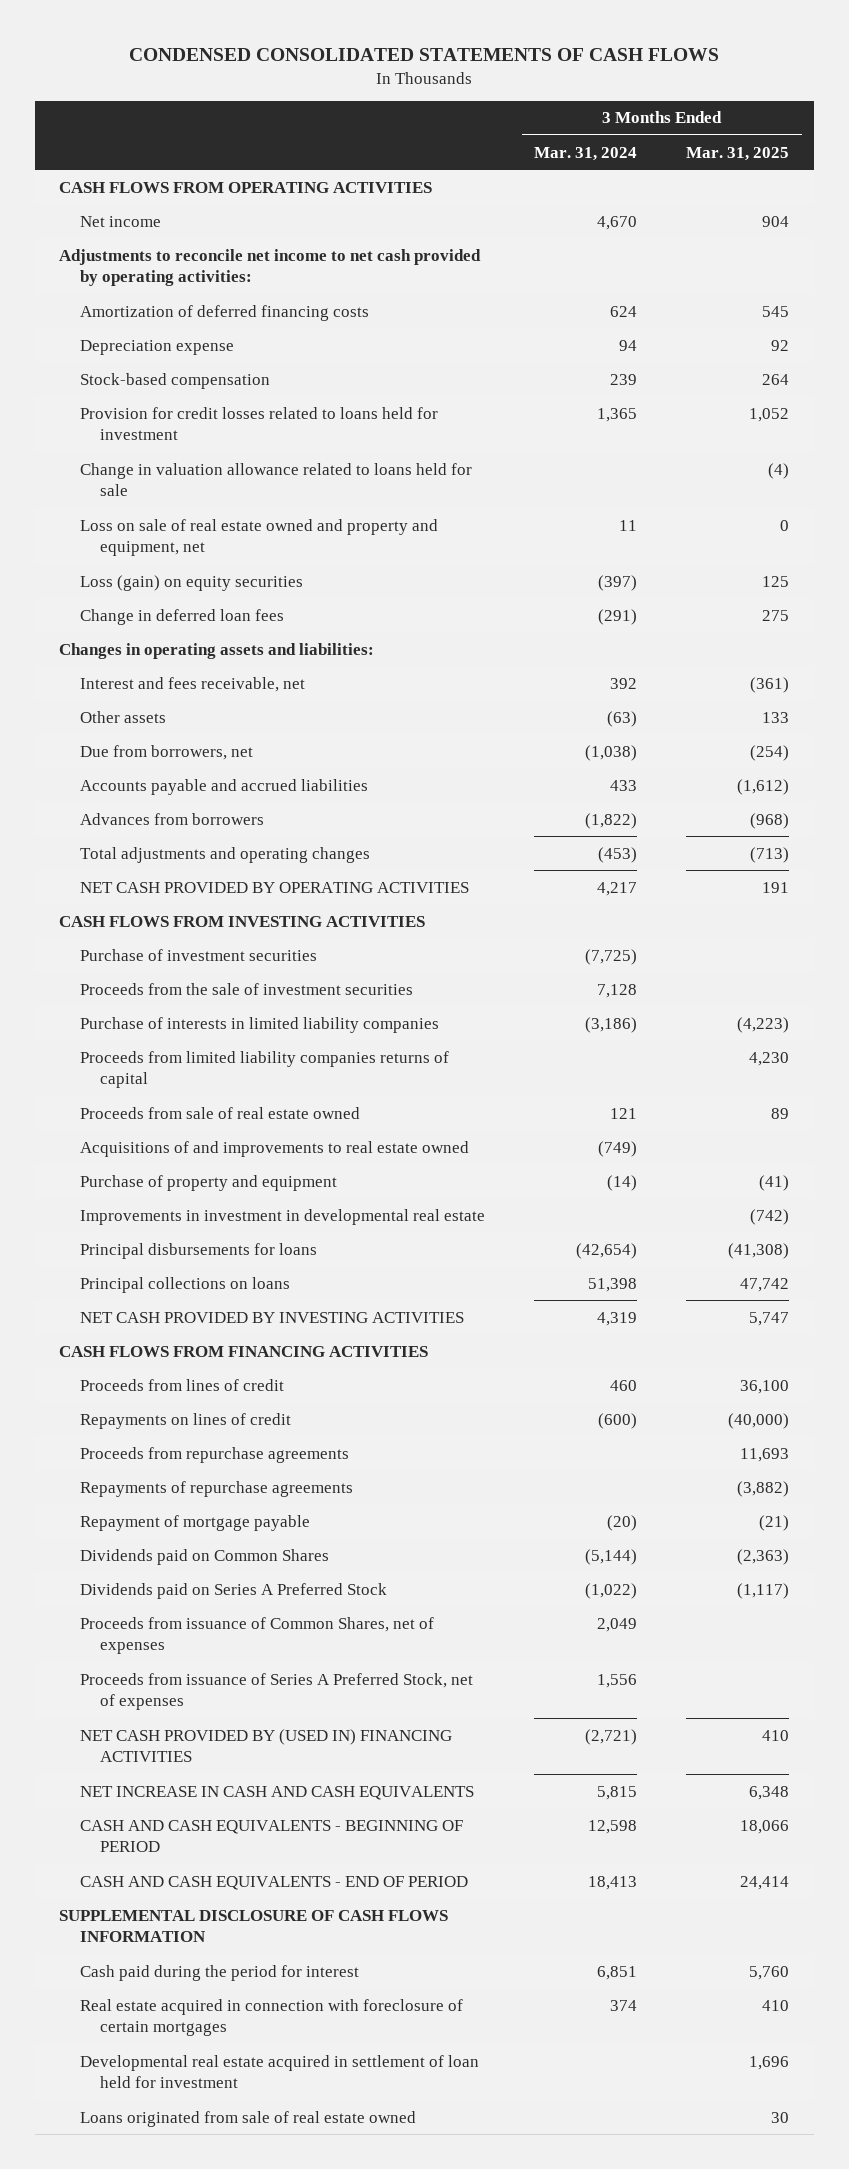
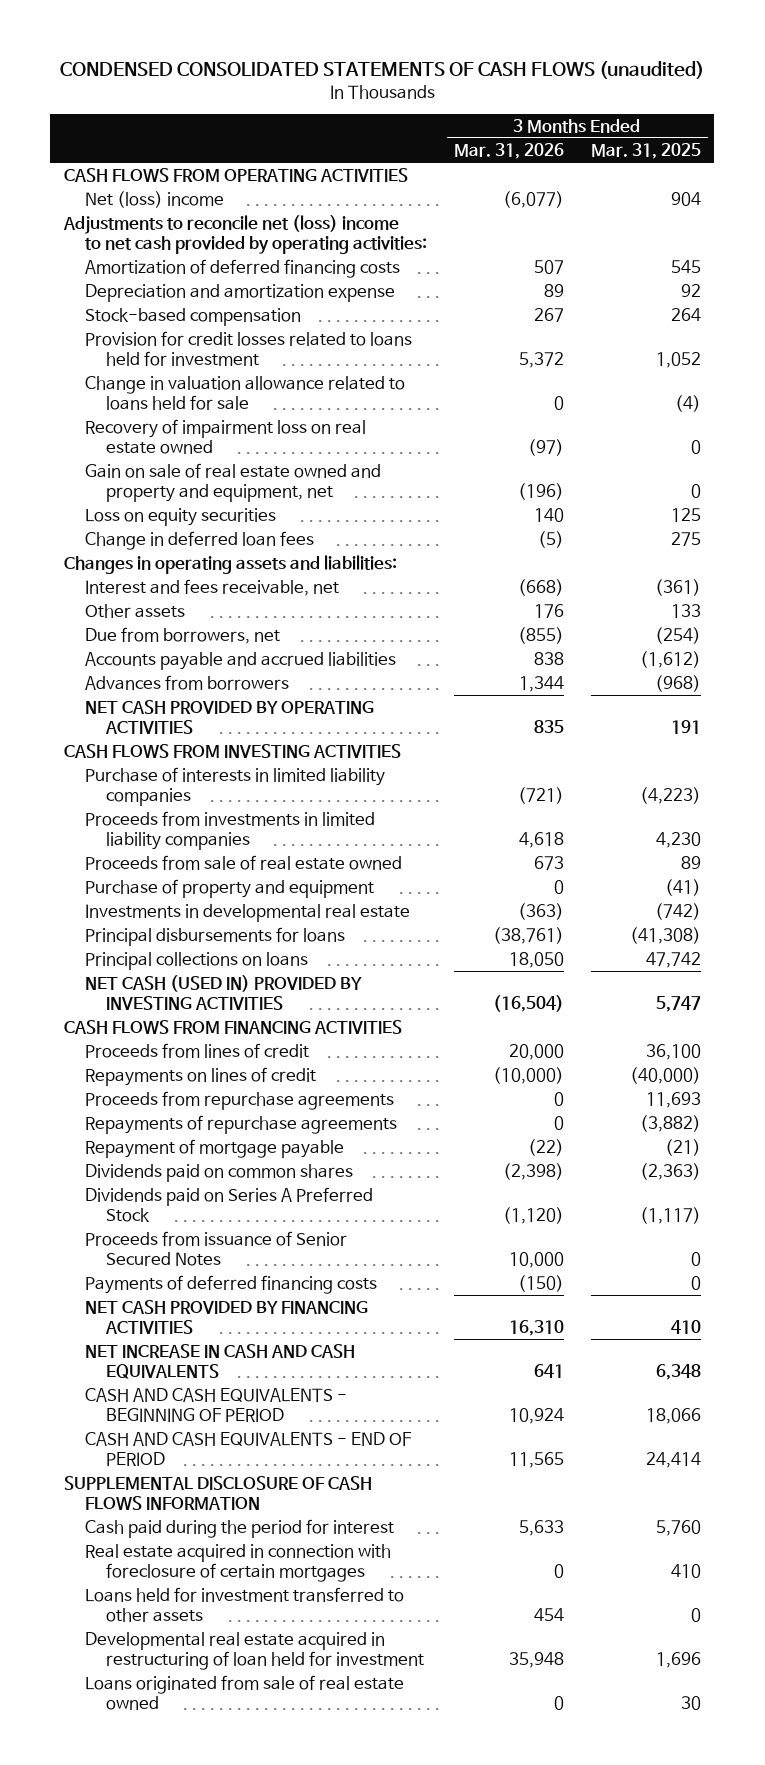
[129,47,720,61] CONDENSED CONSOLIDATED STATEMENTS OF CASH FLOWS -> [60,60,705,79] CONDENSED CONSOLIDATED STATEMENTS OF CASH FLOWS (unaudited)
[534,146,638,161] Mar. 31, 2024 -> none
none -> [453,142,564,159] Mar. 31, 2026
[79,215,161,227] Net income -> [85,190,225,208] Net (loss) income
[59,248,482,287] Adjustments to reconcile net income to net cash provided by operating activities: -> [62,214,428,254] Adjustments to reconcile net (loss) income to net cash provided by operating activities:
[79,339,234,355] Depreciation expense -> [85,283,396,302] Depreciation and amortization expense
none -> [85,418,367,454] Recovery of impairment loss on real estate owned
[79,518,438,557] Loss on sale of real estate owned and property and equipment, net -> [85,462,382,502] Gain on sale of real estate owned and property and equipment, net
[79,574,303,591] Loss (gain) on equity securities -> [85,507,277,526] Loss on equity securities
[79,846,370,863] Total adjustments and operating changes -> none
[79,948,317,961] Purchase of investment securities -> none
[79,982,413,995] Proceeds from the sale of investment securities -> none
[79,1050,449,1089] Proceeds from limited liability companies returns of capital -> [85,810,376,850] Proceeds from investments in limited liability companies
[79,1140,469,1157] Acquisitions of and improvements to real estate owned -> none
[79,1208,485,1225] Improvements in investment in developmental real estate -> [85,903,411,922] Investments in developmental real estate
[79,1311,464,1323] NET CASH PROVIDED BY INVESTING ACTIVITIES -> [85,974,363,1010] NET CASH (USED IN) PROVIDED BY INVESTING ACTIVITIES
[79,1548,329,1565] Dividends paid on Common Shares -> [85,1163,354,1182] Dividends paid on common shares
[79,1616,434,1655] Proceeds from issuance of Common Shares, net of expenses -> none
[79,1672,473,1711] Proceeds from issuance of Series A Preferred Stock, net of expenses -> none
none -> [85,1230,348,1266] Proceeds from issuance of Senior Secured Notes
none -> [85,1274,378,1294] Payments of deferred financing costs
[79,1728,452,1763] NET CASH PROVIDED BY (USED IN) FINANCING ACTIVITIES -> [85,1299,369,1334] NET CASH PROVIDED BY FINANCING ACTIVITIES
none -> [85,1586,405,1622] Loans held for investment transferred to other assets
[79,2054,479,2089] Developmental real estate acquired in settlement of loan held for investment -> [85,1631,425,1670] Developmental real estate acquired in restructuring of loan held for investment

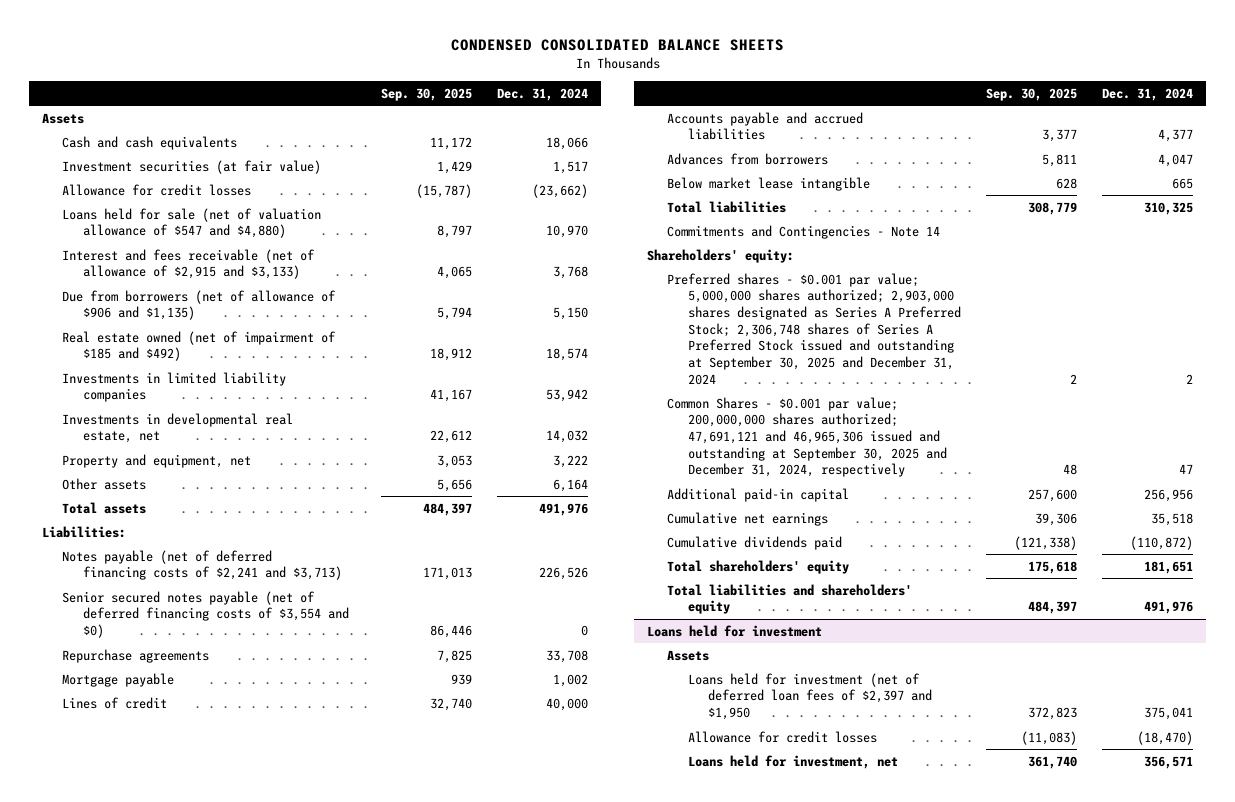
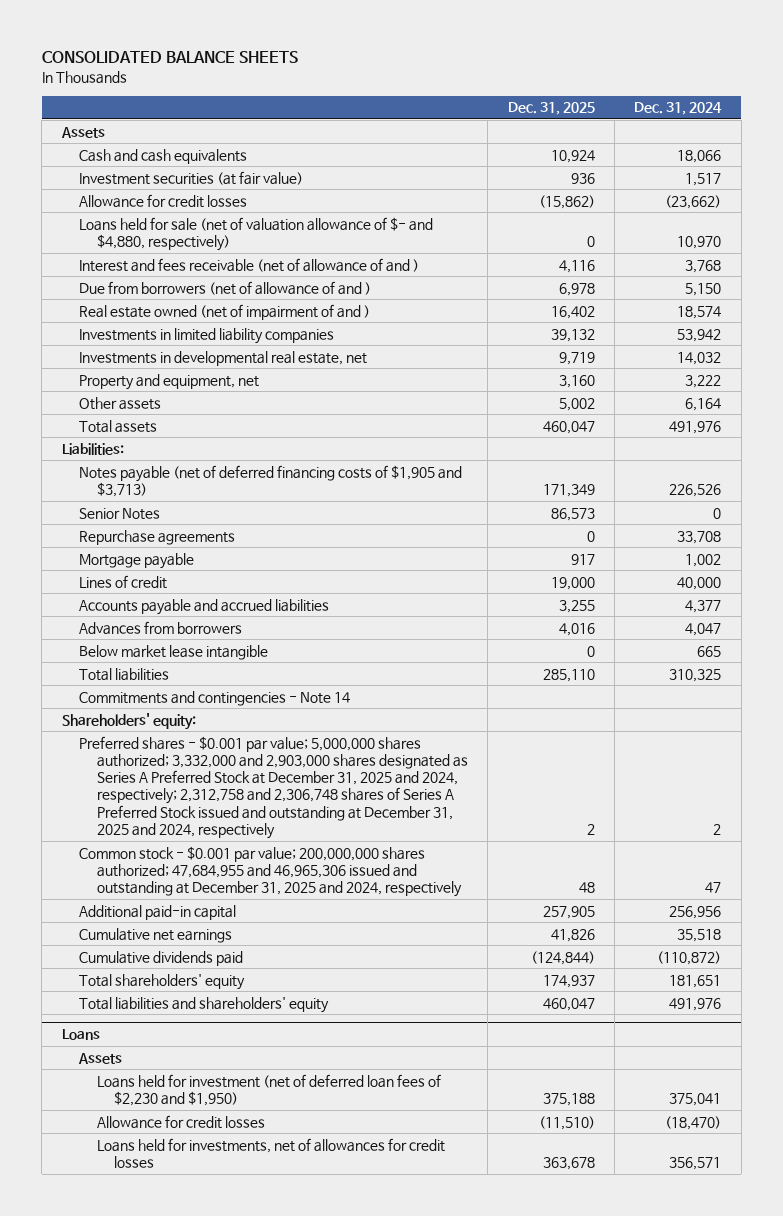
[450,38,784,51] CONDENSED CONSOLIDATED BALANCE SHEETS -> [41,51,298,64] CONSOLIDATED BALANCE SHEETS
[381,87,473,101] Sep. 30, 2025 -> none
none -> [507,102,595,116] Dec. 31, 2025
[62,207,322,239] Loans held for sale (net of valuation allowance of $547 and $4,880) -> [79,216,434,251] Loans held for sale (net of valuation allowance of $- and $4,880, respectively)
[62,248,316,280] Interest and fees receivable (net of allowance of $2,915 and $3,133) -> [79,257,420,272] Interest and fees receivable (net of allowance of and )
[62,289,337,321] Due from borrowers (net of allowance of $906 and $1,135) -> [79,280,372,295] Due from borrowers (net of allowance of and )
[62,330,337,362] Real estate owned (net of impairment of $185 and $492) -> [79,303,371,320] Real estate owned (net of impairment of and )
[62,549,342,581] Notes payable (net of deferred financing costs of $2,241 and $3,713) -> [79,464,463,497] Notes payable (net of deferred financing costs of $1,905 and $3,713)
[62,590,349,639] Senior secured notes payable (net of deferred financing costs of $3,554 and $0) -> [79,507,161,520] Senior Notes
[667,224,941,239] Commitments and Contingencies - Note 14 -> [79,690,351,706] Commitments and contingencies - Note 14
[667,272,961,385] Preferred shares - $0.001 par value; 5,000,000 shares authorized; 2,903,000 shares designated as Series A Preferred Stock; 2,306,748 shares of Series A Preferred Stock issued and outstanding at September 30, 2025 and December 31, 2024 -> [79,735,468,839] Preferred shares - $0.001 par value; 5,000,000 shares authorized; 3,332,000 and 2,903,000 shares designated as Series A Preferred Stock at December 31, 2025 and 2024, respectively; 2,312,758 and 2,306,748 shares of Series A Preferred Stock issued and outstanding at December 31, 2025 and 2024, respectively
[667,396,947,478] Common Shares - $0.001 par value; 200,000,000 shares authorized; 47,691,121 and 46,965,306 issued and outstanding at September 30, 2025 and December 31, 2024, respectively -> [79,845,462,898] Common stock - $0.001 par value; 200,000,000 shares authorized; 47,684,955 and 46,965,306 issued and outstanding at December 31, 2025 and 2024, respectively
[646,624,822,637] Loans held for investment -> [61,1029,100,1041] Loans
[687,672,933,721] Loans held for investment (net of deferred loan fees of $2,397 and $1,950 -> [96,1073,441,1106] Loans held for investment (net of deferred loan fees of $2,230 and $1,950)
[687,754,898,769] Loans held for investment, net -> [96,1137,445,1168] Loans held for investments, net of allowances for credit losses

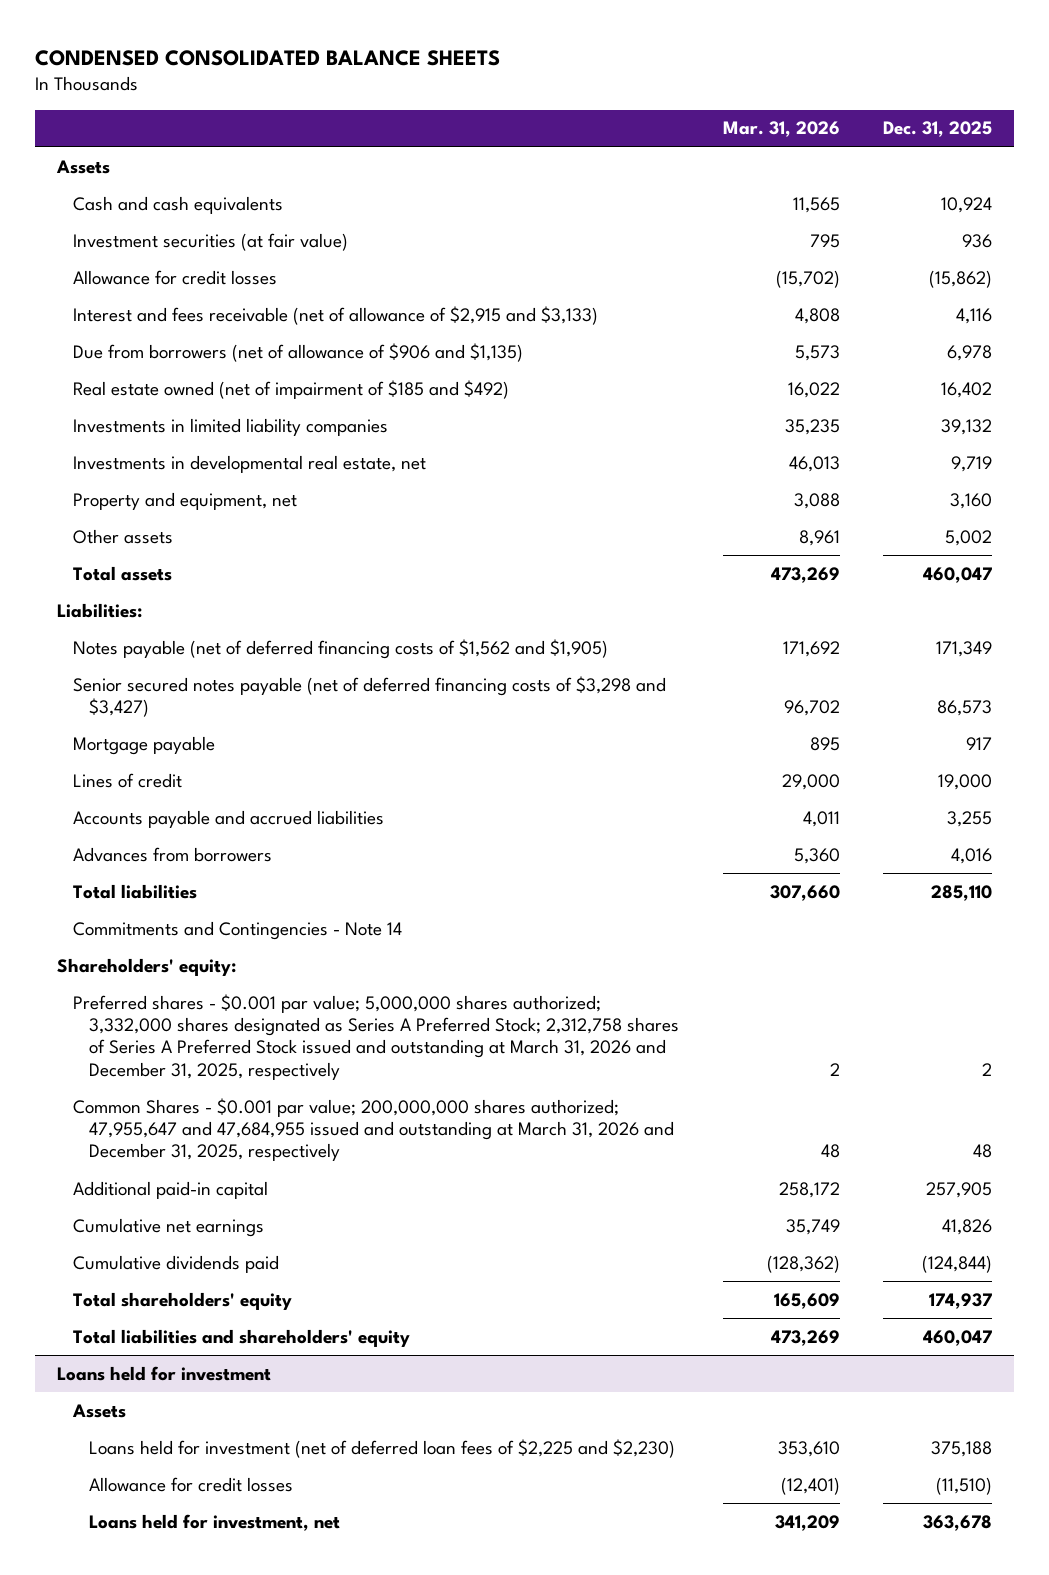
[41,51,298,64] CONSOLIDATED BALANCE SHEETS -> [34,49,500,66] CONDENSED CONSOLIDATED BALANCE SHEETS
[634,102,723,116] Dec. 31, 2024 -> none
none -> [722,121,840,138] Mar. 31, 2026
[79,216,434,251] Loans held for sale (net of valuation allowance of $- and $4,880, respectively) -> none
[79,257,420,272] Interest and fees receivable (net of allowance of and ) -> [72,305,598,325] Interest and fees receivable (net of allowance of $2,915 and $3,133)
[79,280,372,295] Due from borrowers (net of allowance of and ) -> [72,342,523,362] Due from borrowers (net of allowance of $906 and $1,135)
[79,303,371,320] Real estate owned (net of impairment of and ) -> [72,379,509,399] Real estate owned (net of impairment of $185 and $492)
[79,529,236,545] Repurchase agreements -> none
[79,464,463,497] Notes payable (net of deferred financing costs of $1,905 and $3,713) -> [72,638,608,659] Notes payable (net of deferred financing costs of $1,562 and $1,905)
[79,507,161,520] Senior Notes -> [72,675,666,718] Senior secured notes payable (net of deferred financing costs of $3,298 and $3,427)
[79,644,269,660] Below market lease intangible -> none
[79,690,351,706] Commitments and contingencies - Note 14 -> [72,920,402,940] Commitments and Contingencies - Note 14
[79,735,468,839] Preferred shares - $0.001 par value; 5,000,000 shares authorized; 3,332,000 and 2,903,000 shares designated as Series A Preferred Stock at December 31, 2025 and 2024, respectively; 2,312,758 and 2,306,748 shares of Series A Preferred Stock issued and outstanding at December 31, 2025 and 2024, respectively -> [72,993,680,1080] Preferred shares - $0.001 par value; 5,000,000 shares authorized; 3,332,000 shares designated as Series A Preferred Stock; 2,312,758 shares of Series A Preferred Stock issued and outstanding at March 31, 2026 and December 31, 2025, respectively
[79,845,462,898] Common stock - $0.001 par value; 200,000,000 shares authorized; 47,684,955 and 46,965,306 issued and outstanding at December 31, 2025 and 2024, respectively -> [72,1097,675,1162] Common Shares - $0.001 par value; 200,000,000 shares authorized; 47,955,647 and 47,684,955 issued and outstanding at March 31, 2026 and December 31, 2025, respectively
[61,1029,100,1041] Loans -> [56,1365,271,1381] Loans held for investment
[96,1073,441,1106] Loans held for investment (net of deferred loan fees of $2,230 and $1,950) -> [89,1438,676,1458] Loans held for investment (net of deferred loan fees of $2,225 and $2,230)
[96,1137,445,1168] Loans held for investments, net of allowances for credit losses -> [89,1513,341,1531] Loans held for investment, net

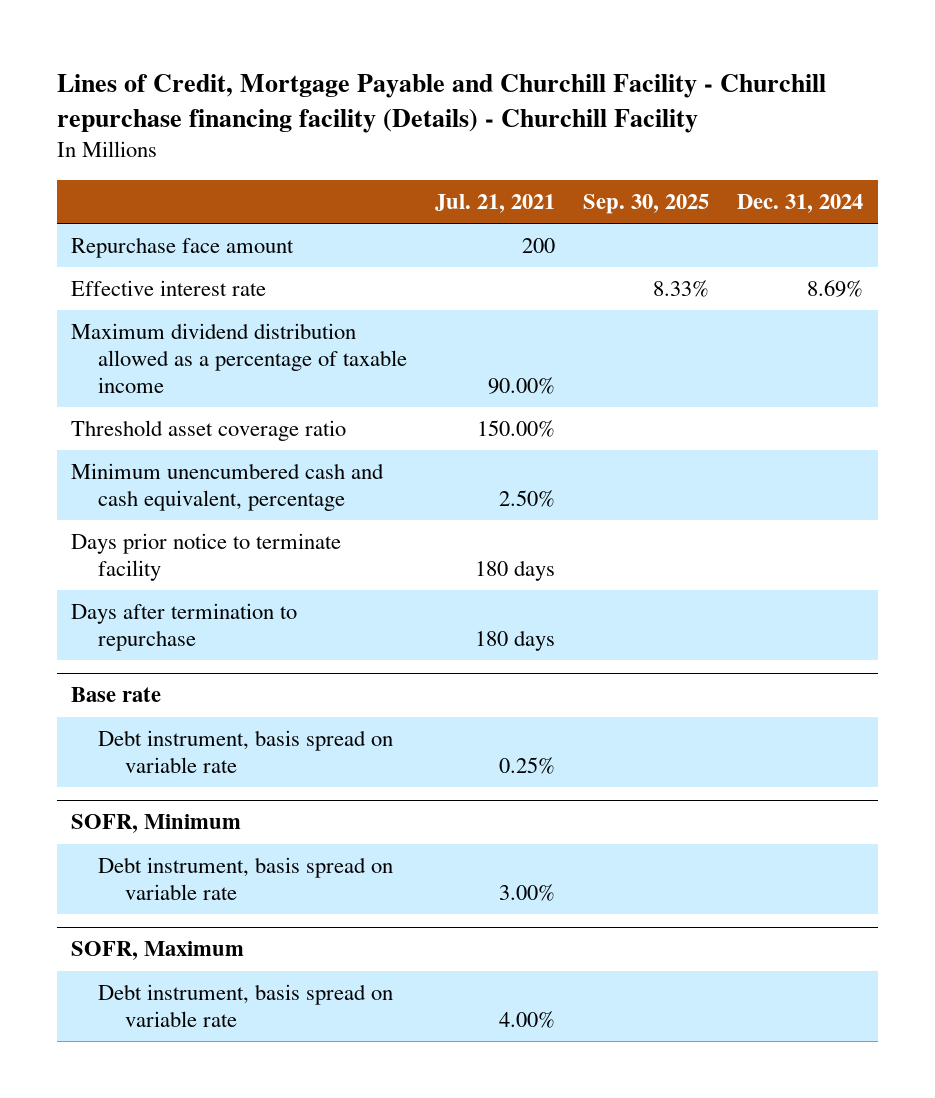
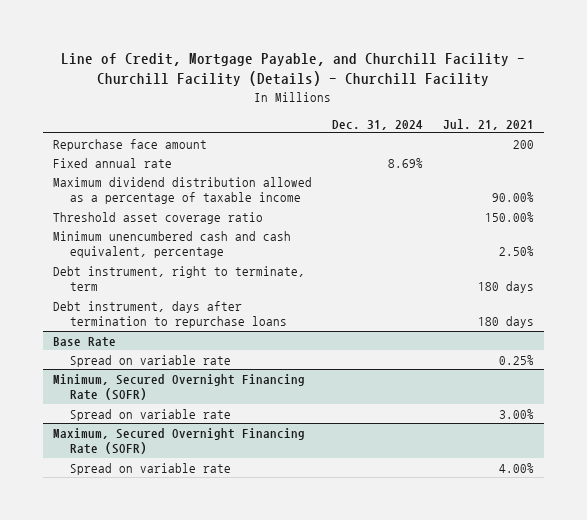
[57,74,827,134] Lines of Credit, Mortgage Payable and Churchill Facility - Churchill repurchase financing facility (Details) - Churchill Facility -> [61,53,526,87] Line of Credit, Mortgage Payable, and Churchill Facility - Churchill Facility (Details) - Churchill Facility
[583,193,710,214] Sep. 30, 2025 -> none
[71,280,267,297] Effective interest rate -> [53,157,173,168] Fixed annual rate
[71,814,242,834] SOFR, Minimum -> none
[71,941,245,961] SOFR, Maximum -> none
[71,533,342,581] Days prior notice to terminate facility -> [53,265,306,292] Debt instrument, right to terminate, term
[71,603,298,651] Days after termination to repurchase -> [53,300,287,329] Debt instrument, days after termination to repurchase loans
[71,687,162,703] Base rate -> [53,336,117,347] Base Rate
[98,730,394,773] Debt instrument, basis spread on variable rate -> [69,354,231,367] Spread on variable rate
none -> [53,373,306,401] Minimum, Secured Overnight Financing Rate (SOFR)
[98,857,394,900] Debt instrument, basis spread on variable rate -> [69,408,231,421] Spread on variable rate
none -> [53,427,306,455] Maximum, Secured Overnight Financing Rate (SOFR)
[98,984,394,1027] Debt instrument, basis spread on variable rate -> [69,462,231,475] Spread on variable rate

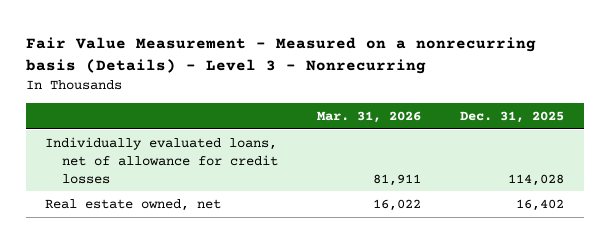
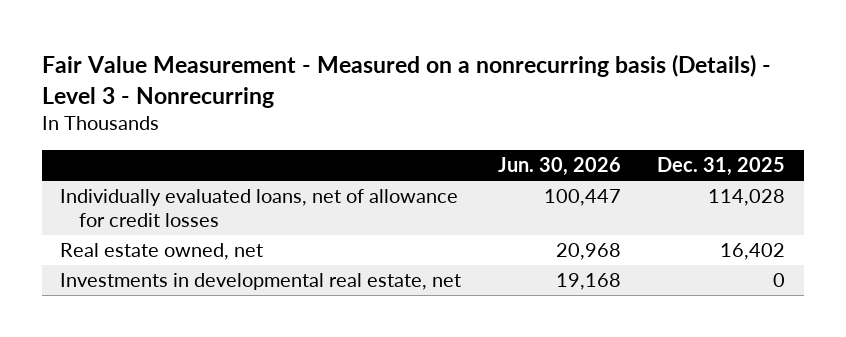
[316,110,421,123] Mar. 31, 2026 -> none
none -> [497,157,621,177] Jun. 30, 2026
none -> [60,273,462,291] Investments in developmental real estate, net

